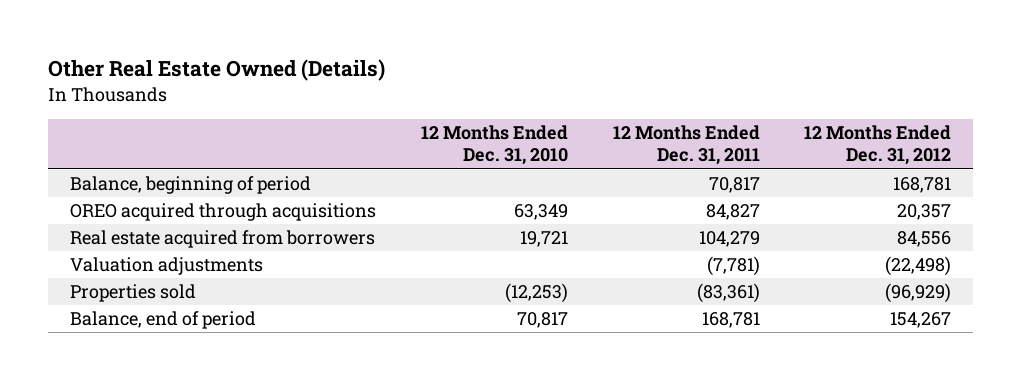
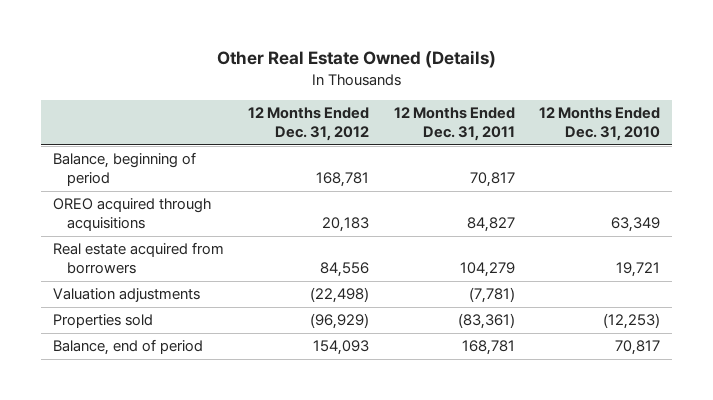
[897,204,952,221] 20,357 -> [322,217,370,233] 20,183
[890,312,952,329] 154,267 -> [313,340,370,356] 154,093

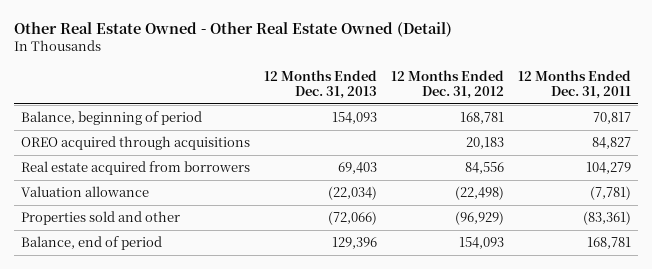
[216,50,496,69] Other Real Estate Owned (Details) -> [13,21,452,37] Other Real Estate Owned - Other Real Estate Owned (Detail)
[539,107,661,142] 12 Months Ended Dec. 31, 2010 -> none
none -> [263,69,377,99] 12 Months Ended Dec. 31, 2013
[53,288,201,303] Valuation adjustments -> [20,185,149,197] Valuation allowance
[53,314,154,329] Properties sold -> [20,210,180,225] Properties sold and other

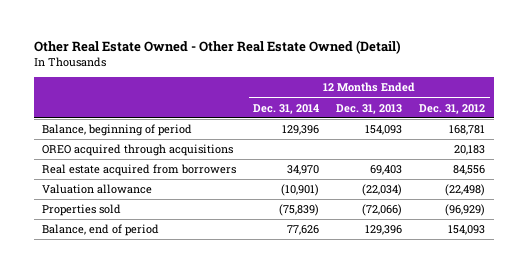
[517,69,631,99] 12 Months Ended Dec. 31, 2011 -> none
none -> [253,103,320,114] Dec. 31, 2014
[20,210,180,225] Properties sold and other -> [42,204,122,217] Properties sold

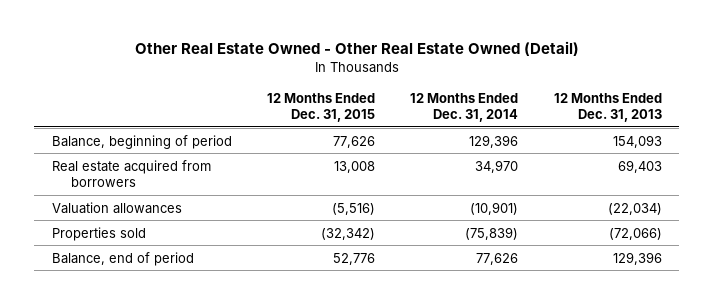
[419,103,486,114] Dec. 31, 2012 -> none
none -> [266,92,375,122] 12 Months Ended Dec. 31, 2015
[42,144,234,157] OREO acquired through acquisitions -> none
[42,184,153,195] Valuation allowance -> [51,201,182,214] Valuation allowances

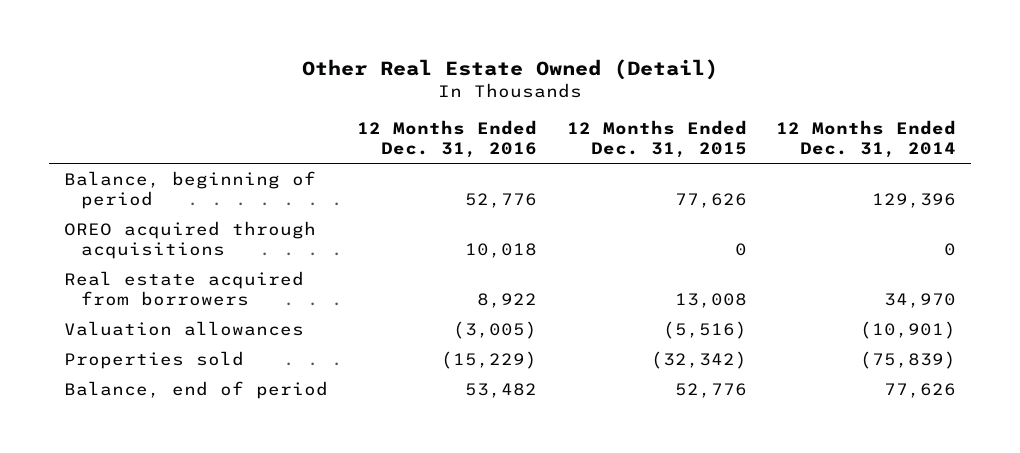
[134,41,579,57] Other Real Estate Owned - Other Real Estate Owned (Detail) -> [302,58,719,80] Other Real Estate Owned (Detail)
[553,92,662,122] 12 Months Ended Dec. 31, 2013 -> none
none -> [357,119,538,159] 12 Months Ended Dec. 31, 2016
none -> [64,220,317,260] OREO acquired through acquisitions

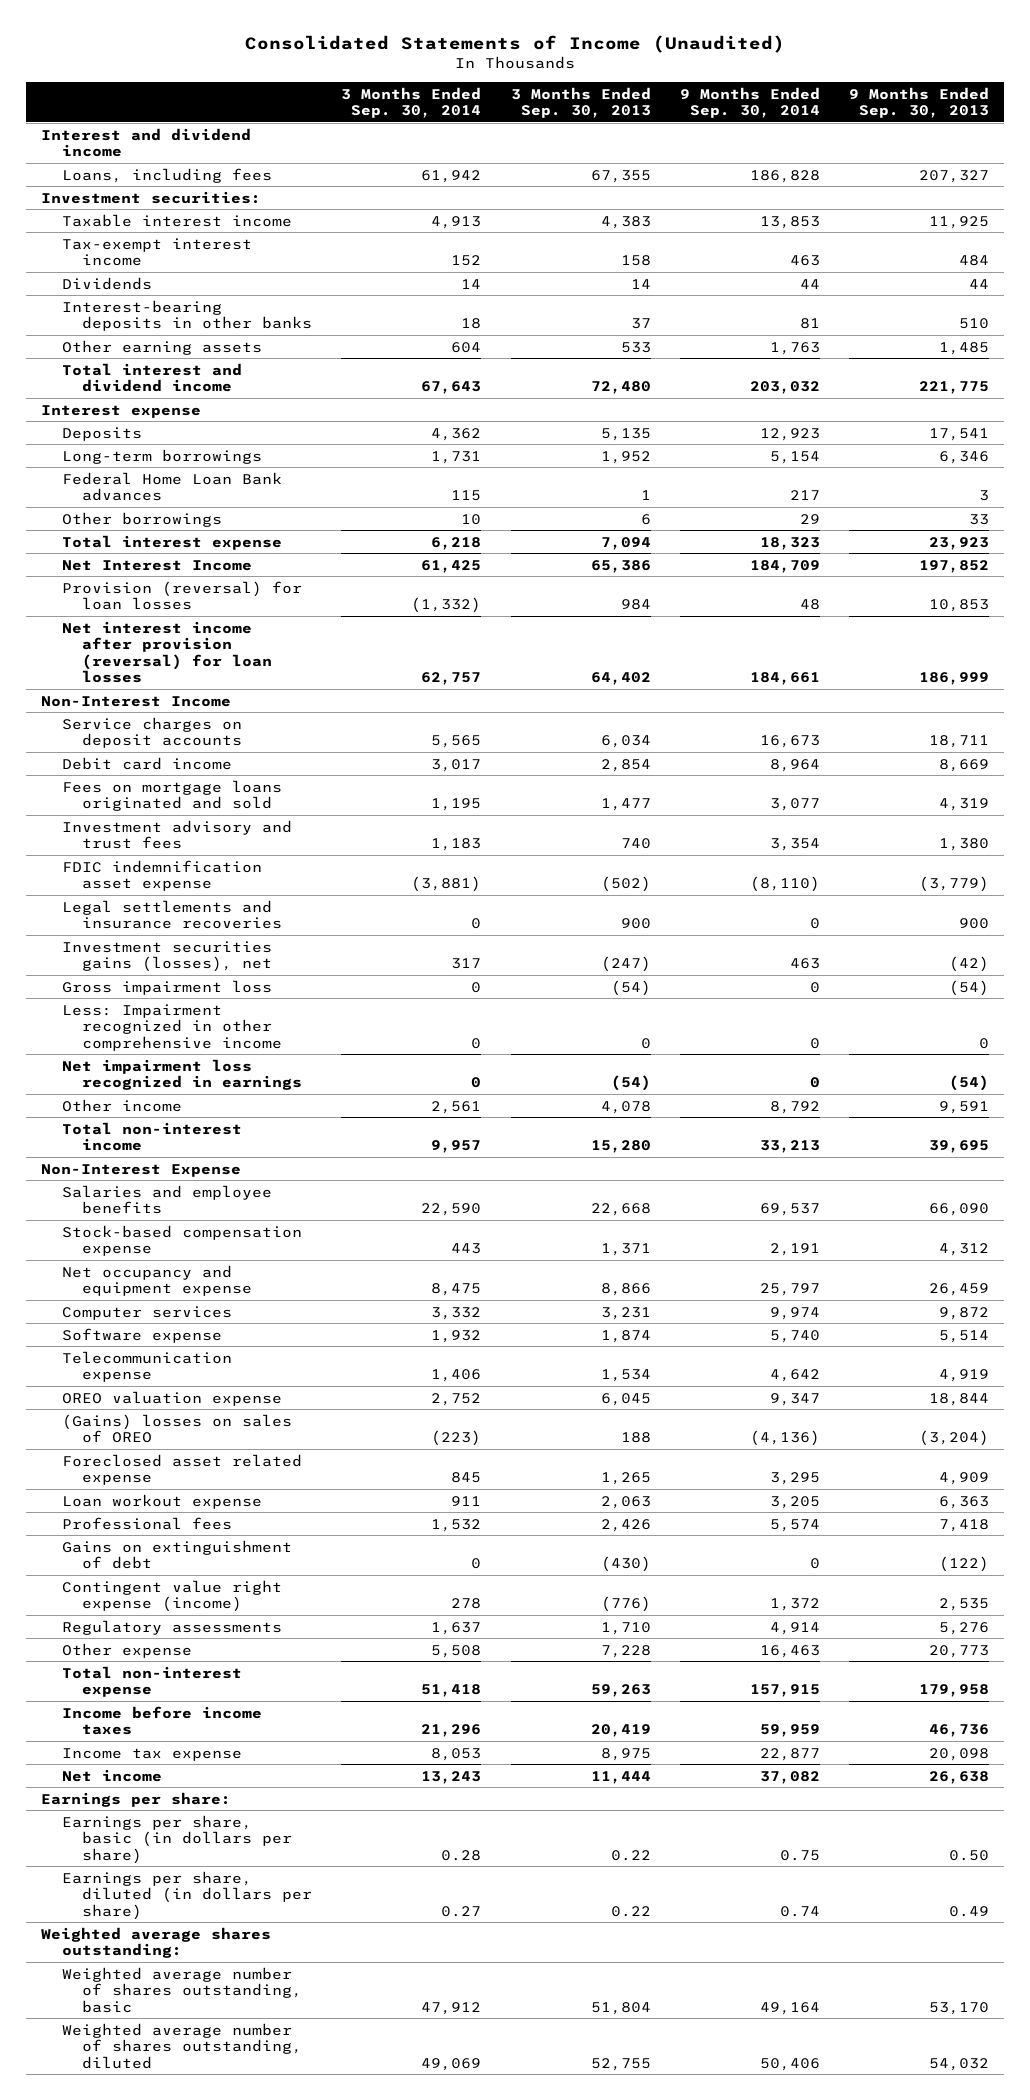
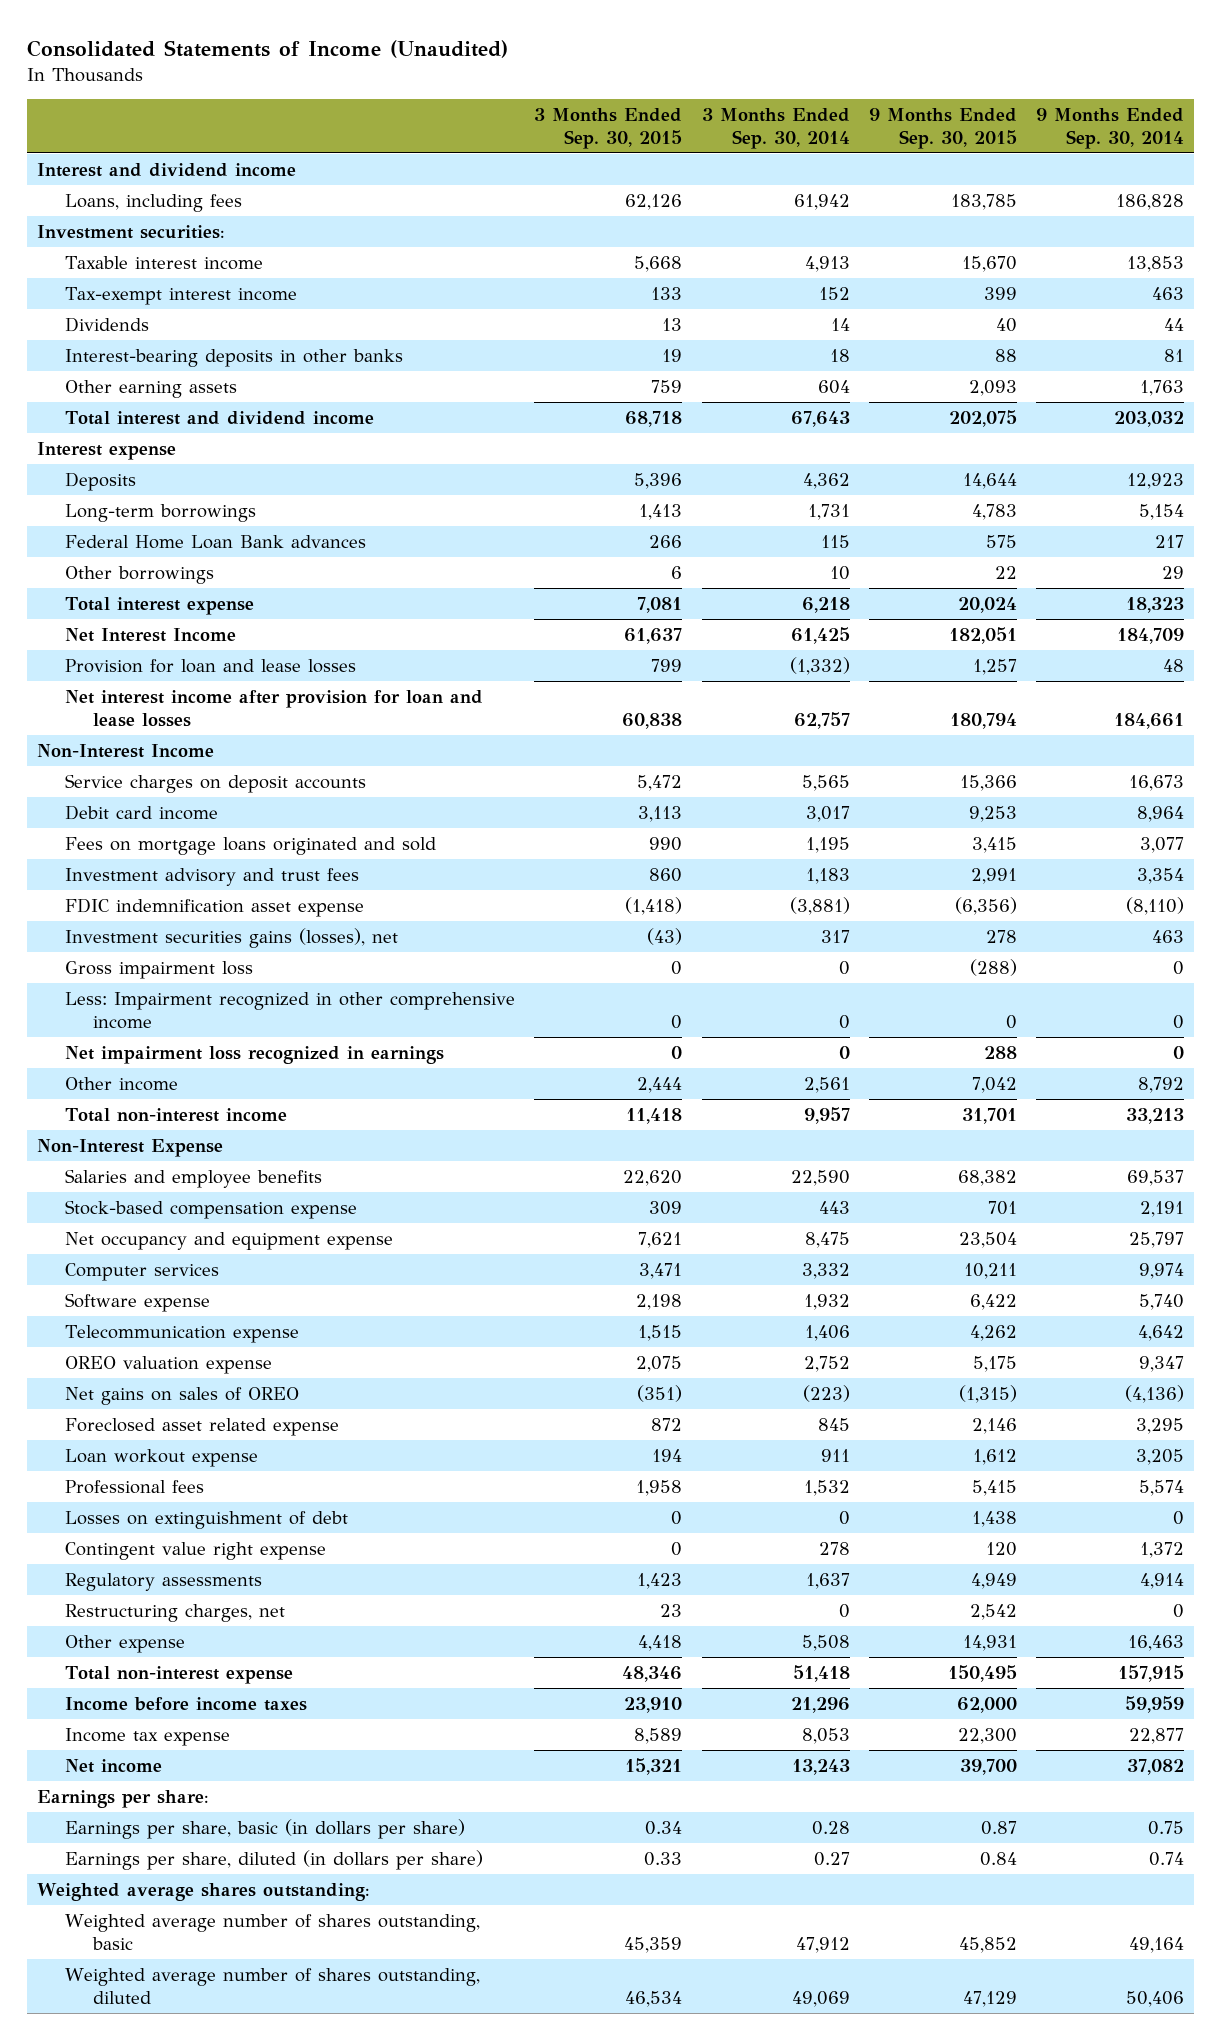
[510,86,651,119] 3 Months Ended Sep. 30, 2013 -> none
[849,86,990,119] 9 Months Ended Sep. 30, 2013 -> none
none -> [534,108,683,149] 3 Months Ended Sep. 30, 2015
none -> [868,108,1017,149] 9 Months Ended Sep. 30, 2015
[61,580,302,611] Provision (reversal) for loan losses -> [64,658,356,673] Provision for loan and lease losses
[61,620,273,683] Net interest income after provision (reversal) for loan losses -> [64,689,483,727] Net interest income after provision for loan and lease losses
[61,899,283,930] Legal settlements and insurance recoveries -> none
[61,1413,292,1444] (Gains) losses on sales of OREO -> [64,1386,299,1405] Net gains on sales of OREO
[61,1539,292,1570] Gains on extinguishment of debt -> [64,1510,348,1529] Losses on extinguishment of debt
[61,1579,282,1613] Contingent value right expense (income) -> [64,1541,326,1560] Contingent value right expense
none -> [64,1603,285,1622] Restructuring charges, net

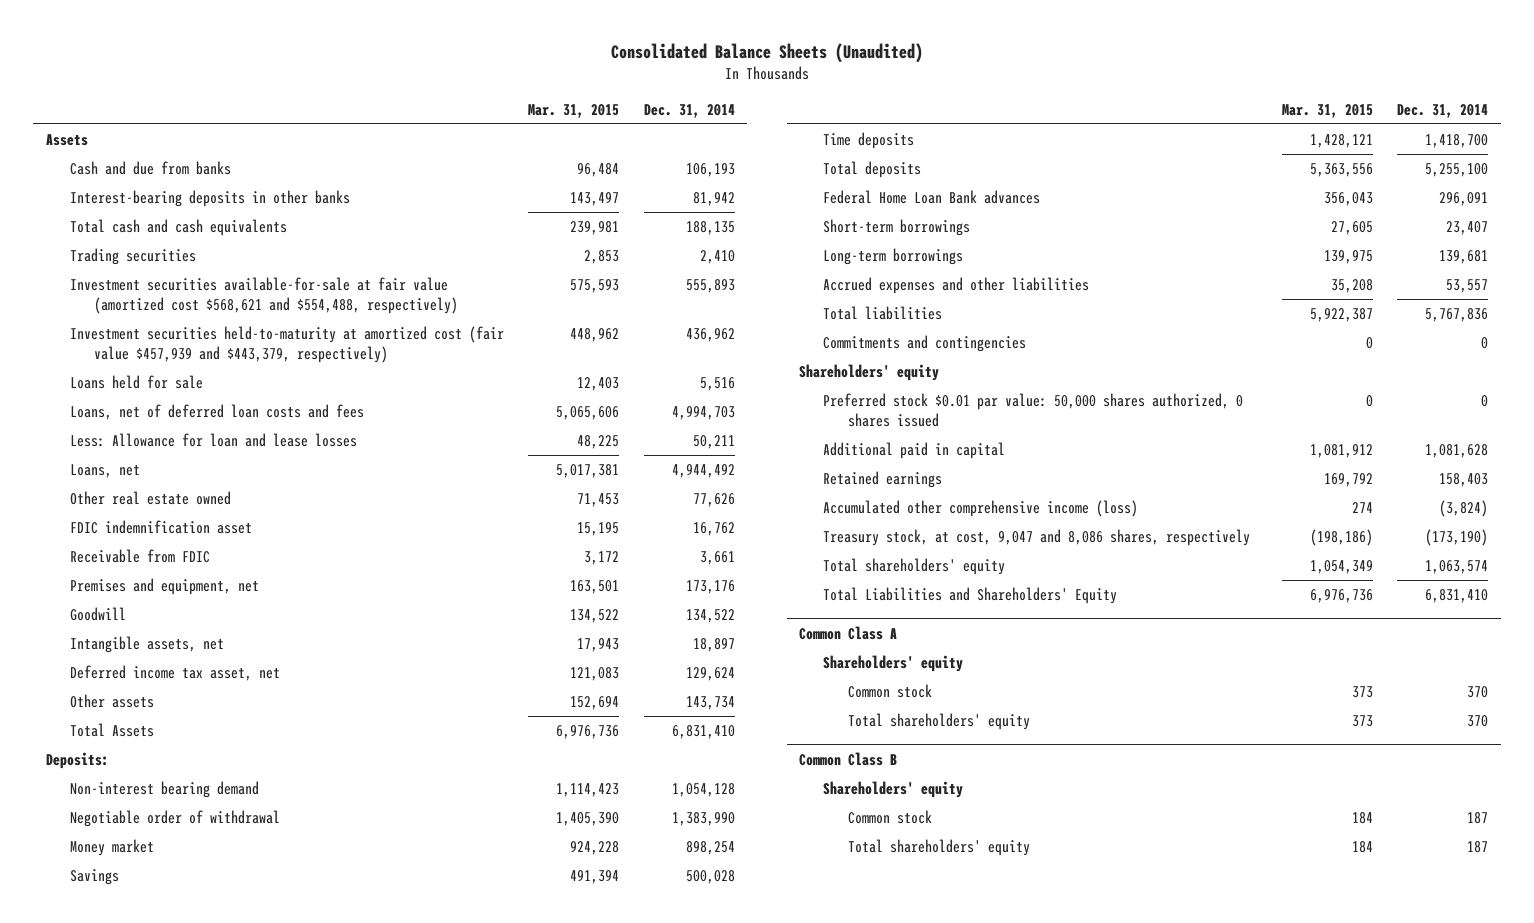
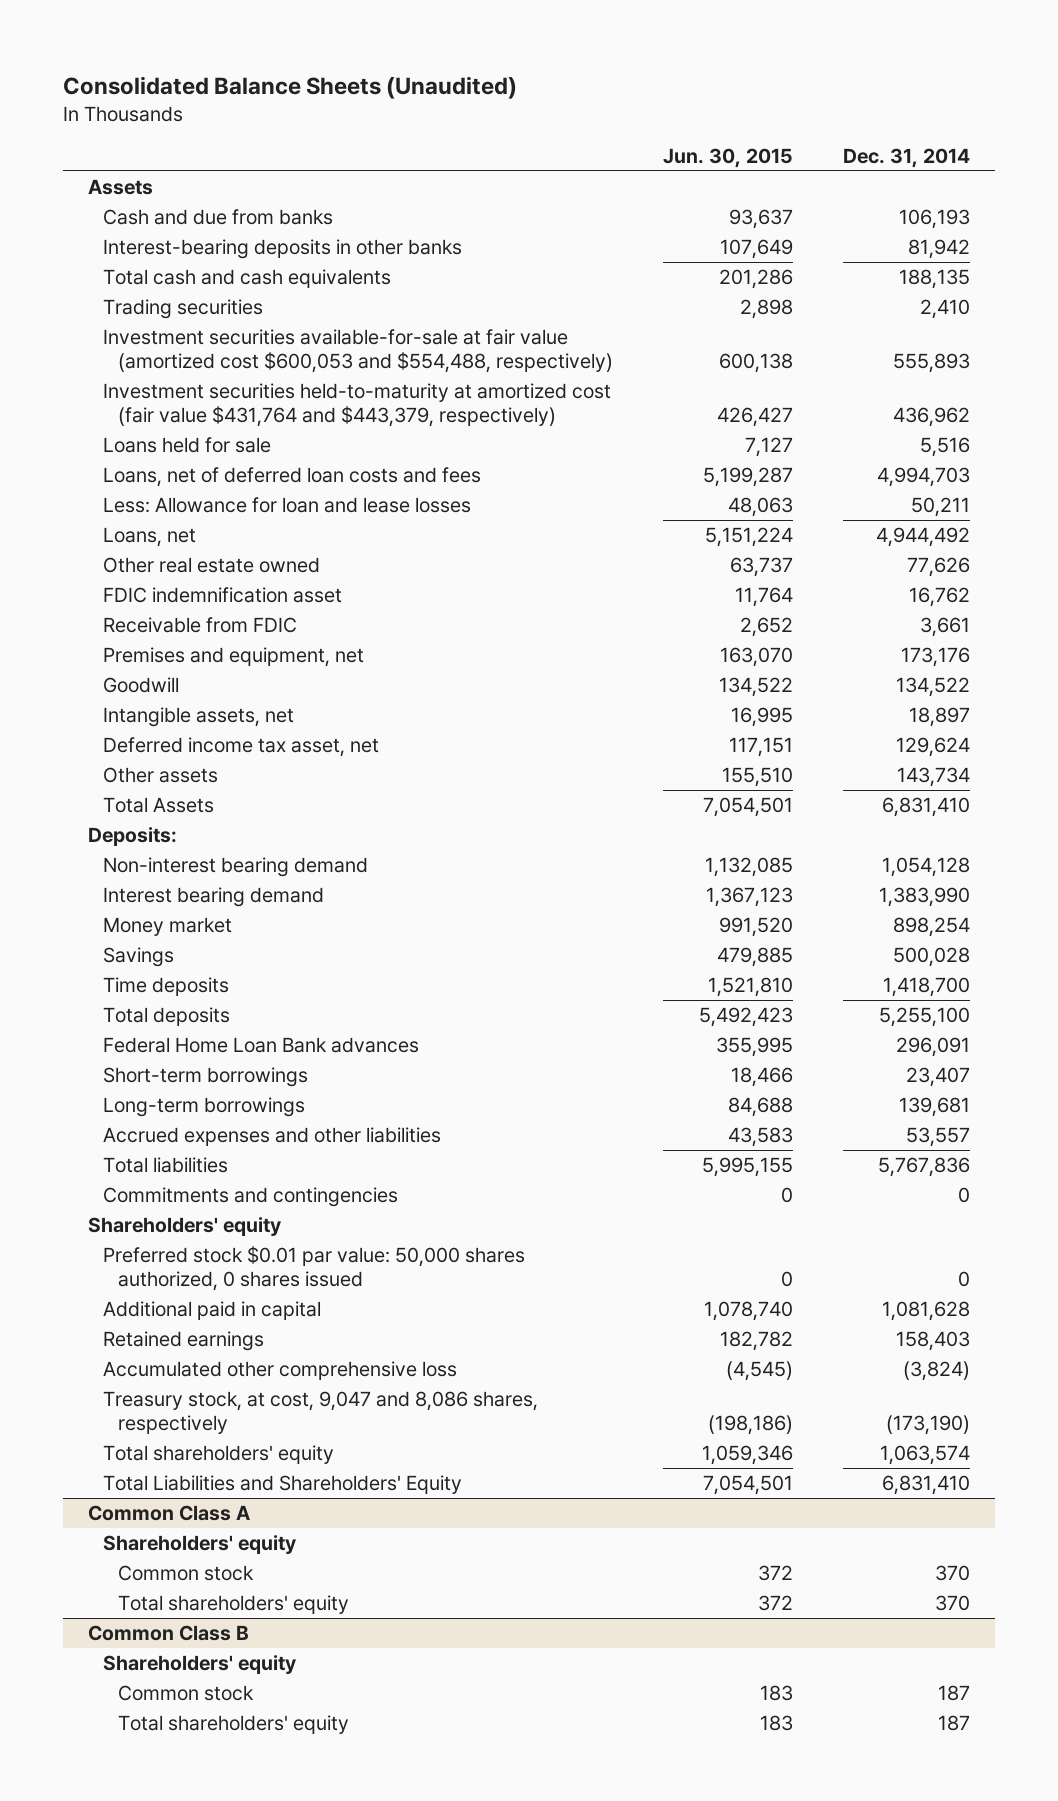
[528,103,620,118] Mar. 31, 2015 -> none
none -> [663,148,794,169] Jun. 30, 2015
[69,277,459,314] Investment securities available-for-sale at fair value (amortized cost $568,621 and $554,488, respectively) -> [102,328,614,374] Investment securities available-for-sale at fair value (amortized cost $600,053 and $554,488, respectively)
[69,326,504,363] Investment securities held-to-maturity at amortized cost (fair value $457,939 and $443,379, respectively) -> [102,382,611,428] Investment securities held-to-maturity at amortized cost (fair value $431,764 and $443,379, respectively)
[69,810,280,828] Negotiable order of withdrawal -> [102,886,324,907] Interest bearing demand
[823,500,1139,518] Accumulated other comprehensive income (loss) -> [102,1360,457,1380] Accumulated other comprehensive loss

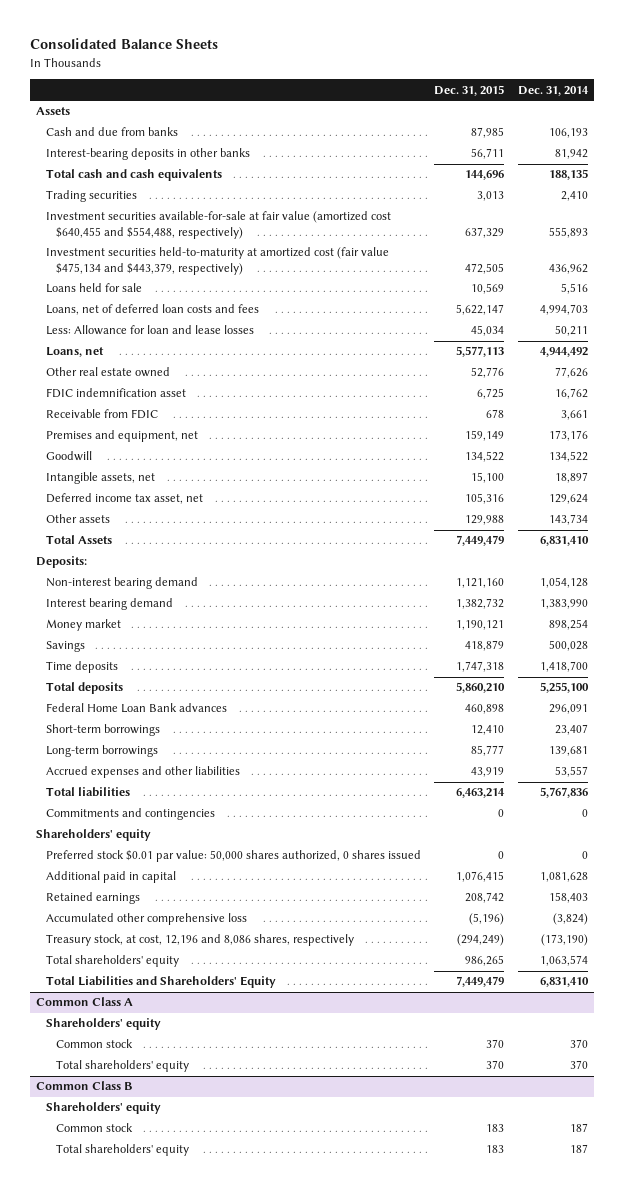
[62,75,517,99] Consolidated Balance Sheets (Unaudited) -> [29,38,218,50] Consolidated Balance Sheets
[663,148,794,169] Jun. 30, 2015 -> none
none -> [434,84,505,96] Dec. 31, 2015
[102,328,614,374] Investment securities available-for-sale at fair value (amortized cost $600,053 and $554,488, respectively) -> [46,211,392,239] Investment securities available-for-sale at fair value (amortized cost $640,455 and $554,488, respectively)
[102,382,611,428] Investment securities held-to-maturity at amortized cost (fair value $431,764 and $443,379, respectively) -> [46,247,390,275] Investment securities held-to-maturity at amortized cost (fair value $475,134 and $443,379, respectively)
[102,1390,538,1435] Treasury stock, at cost, 9,047 and 8,086 shares, respectively -> [46,934,355,947] Treasury stock, at cost, 12,196 and 8,086 shares, respectively

